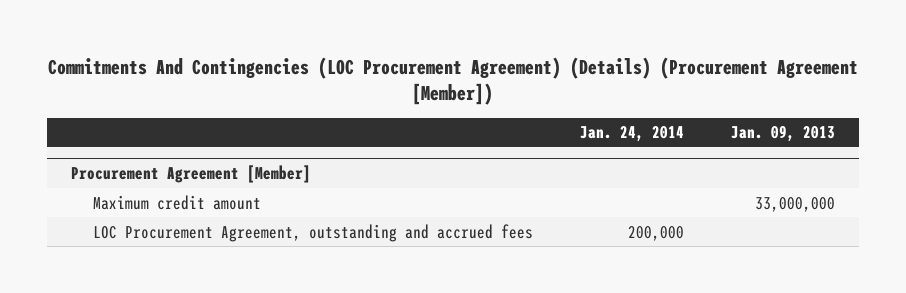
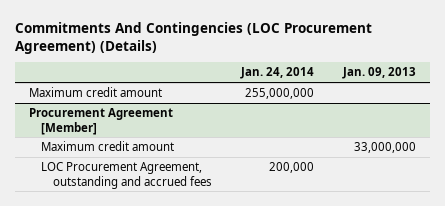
[48,56,859,106] Commitments And Contingencies (LOC Procurement Agreement) (Details) (Procurement Agreement [Member]) -> [14,21,372,54] Commitments And Contingencies (LOC Procurement Agreement) (Details)
none -> [29,87,163,98] Maximum credit amount

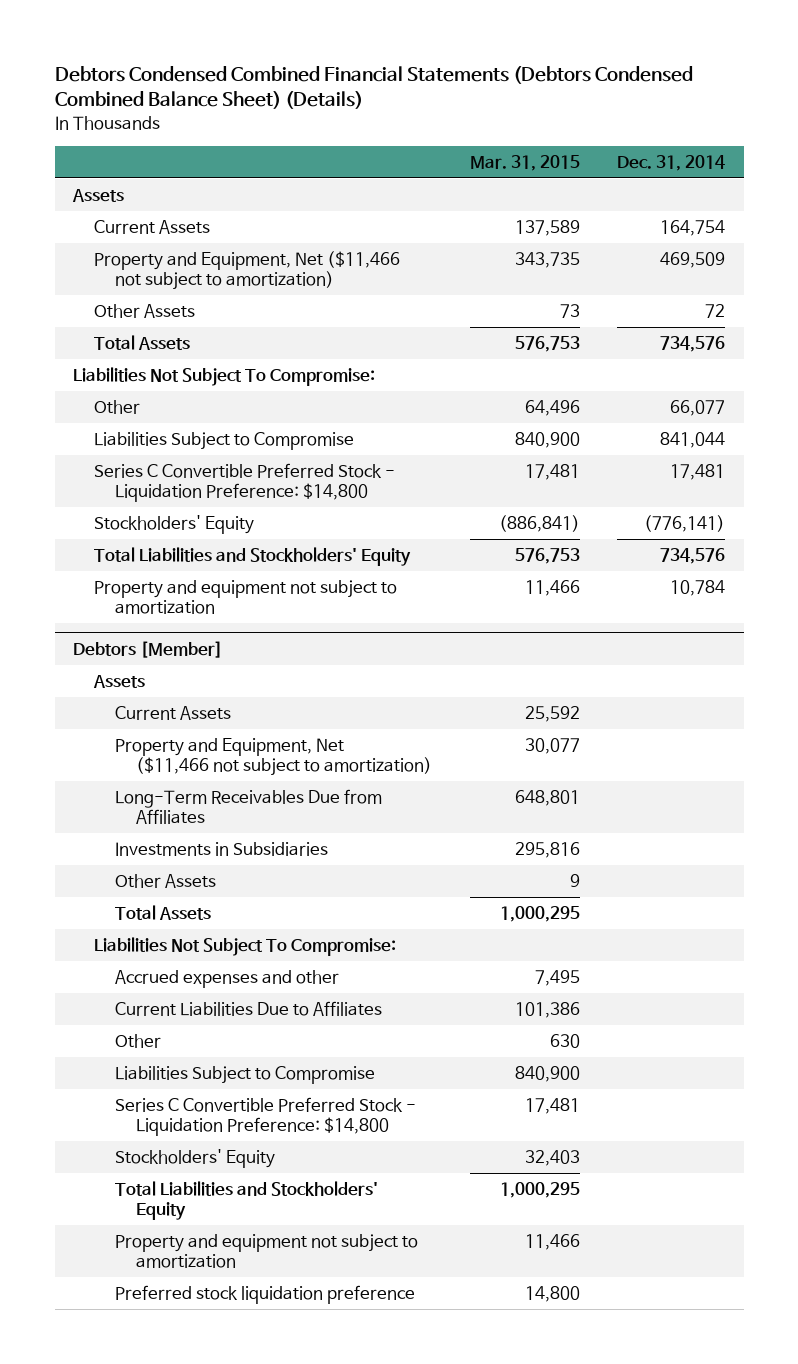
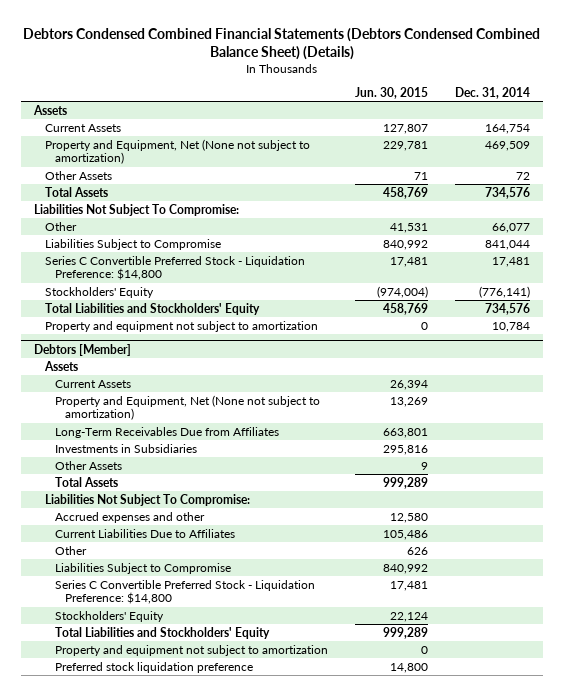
[469,154,580,171] Mar. 31, 2015 -> none
none -> [354,87,428,100] Jun. 30, 2015
[94,251,401,290] Property and Equipment, Net ($11,466 not subject to amortization) -> [44,138,310,165] Property and Equipment, Net (None not subject to amortization)
[115,738,433,776] Property and Equipment, Net ($11,466 not subject to amortization) -> [54,394,320,421] Property and Equipment, Net (None not subject to amortization)

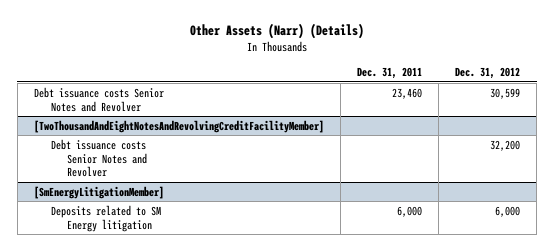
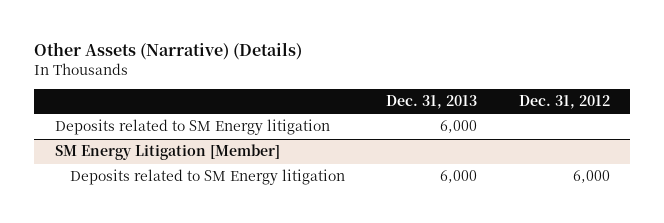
[189,23,364,40] Other Assets (Narr) (Details) -> [33,41,302,60] Other Assets (Narrative) (Details)
[356,67,422,80] Dec. 31, 2011 -> none
none -> [386,95,478,110] Dec. 31, 2013
[33,86,164,112] Debt issuance costs Senior Notes and Revolver -> none
[33,119,324,133] [TwoThousandAndEightNotesAndRevolvingCreditFacilityMember] -> none
[50,138,148,178] Debt issuance costs Senior Notes and Revolver -> none
none -> [54,119,330,136] Deposits related to SM Energy litigation
[33,185,164,199] [SmEnergyLitigationMember] -> [54,144,280,161] SM Energy Litigation [Member]

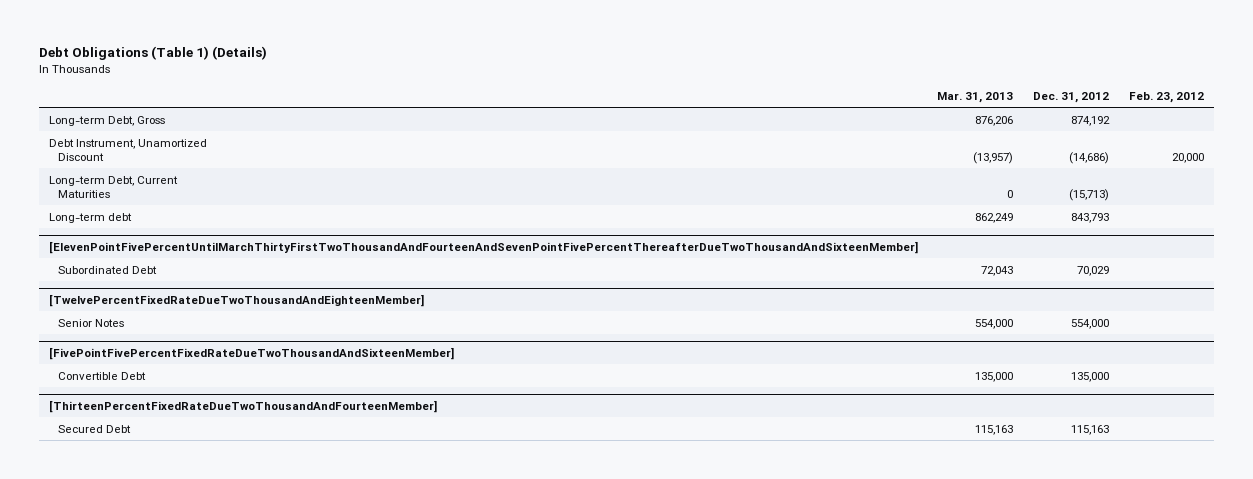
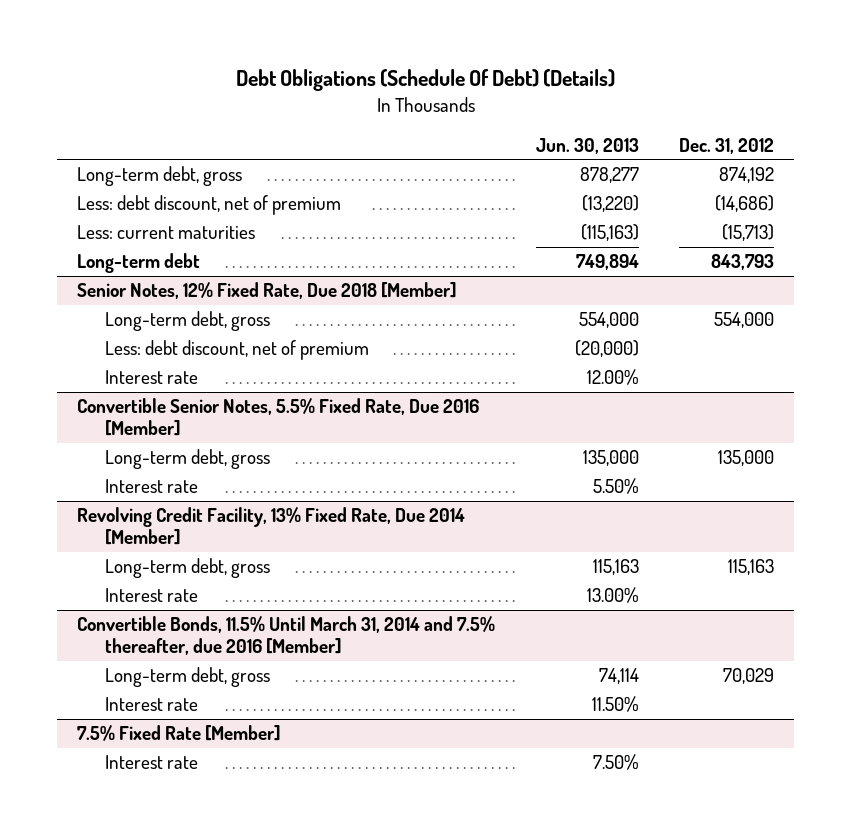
[38,45,267,60] Debt Obligations (Table 1) (Details) -> [235,69,615,92] Debt Obligations (Schedule Of Debt) (Details)
[937,91,1014,103] Mar. 31, 2013 -> none
[1129,91,1205,103] Feb. 23, 2012 -> none
none -> [535,137,639,154] Jun. 30, 2013
[48,115,165,126] Long-term Debt, Gross -> [77,166,243,187] Long-term debt, gross
[48,138,207,161] Debt Instrument, Unamortized Discount -> [77,195,342,216] Less: debt discount, net of premium
[48,175,178,198] Long-term Debt, Current Maturities -> [77,225,256,240] Less: current maturities
[48,240,918,254] [ElevenPointFivePercentUntilMarchThirtyFirstTwoThousandAndFourteenAndSevenPointFivePercentThereafterDueTwoThousandAndSixteenMember] -> none
[57,265,157,274] Subordinated Debt -> none
[48,293,424,307] [TwelvePercentFixedRateDueTwoThousandAndEighteenMember] -> none
[57,318,124,327] Senior Notes -> none
[48,346,454,360] [FivePointFivePercentFixedRateDueTwoThousandAndSixteenMember] -> none
[57,371,146,380] Convertible Debt -> none
[48,399,437,413] [ThirteenPercentFixedRateDueTwoThousandAndFourteenMember] -> none
[57,424,131,433] Secured Debt -> none
none -> [77,282,458,300] Senior Notes, 12% Fixed Rate, Due 2018 [Member]
none -> [104,311,270,332] Long-term debt, gross
none -> [104,340,369,361] Less: debt discount, net of premium
none -> [104,370,198,385] Interest rate
none -> [77,398,480,436] Convertible Senior Notes, 5.5% Fixed Rate, Due 2016 [Member]
none -> [104,449,270,470] Long-term debt, gross
none -> [104,479,198,494] Interest rate
none -> [77,507,466,545] Revolving Credit Facility, 13% Fixed Rate, Due 2014 [Member]
none -> [104,558,270,579] Long-term debt, gross
none -> [104,588,198,603] Interest rate
none -> [77,616,496,655] Convertible Bonds, 11.5% Until March 31, 2014 and 7.5% thereafter, due 2016 [Member]
none -> [104,667,270,688] Long-term debt, gross
none -> [104,697,198,712] Interest rate
none -> [77,725,282,742] 7.5% Fixed Rate [Member]
none -> [104,755,198,770] Interest rate

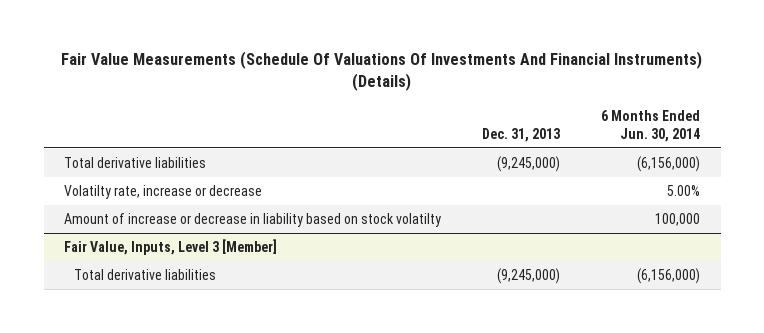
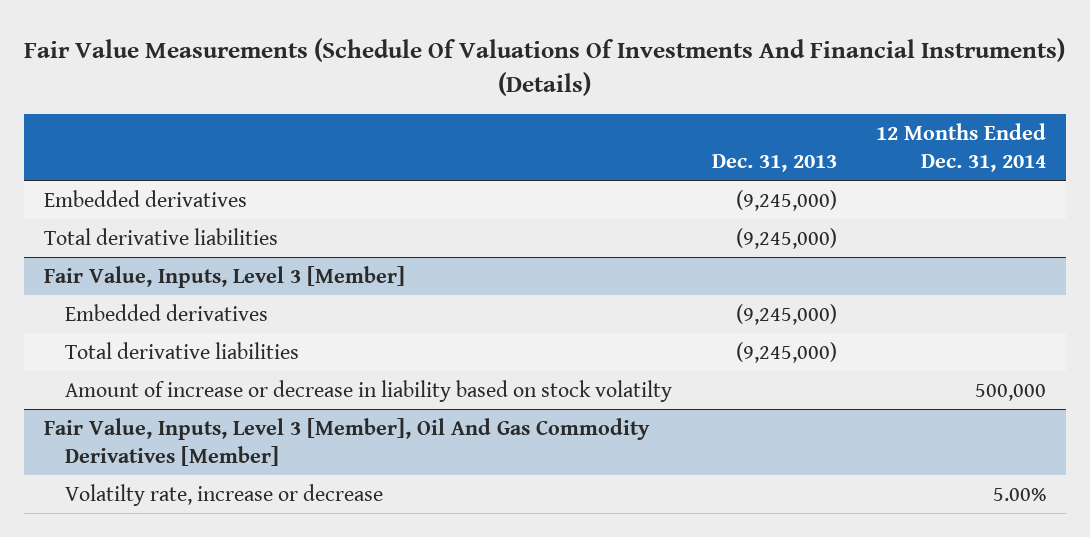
[601,109,701,142] 6 Months Ended Jun. 30, 2014 -> none
none -> [876,122,1047,172] 12 Months Ended Dec. 31, 2014
none -> [43,189,247,207] Embedded derivatives
[64,184,263,199] Volatilty rate, increase or decrease -> none
[64,212,442,227] Amount of increase or decrease in liability based on stock volatilty -> none
none -> [65,303,269,321] Embedded derivatives
none -> [65,379,673,402] Amount of increase or decrease in liability based on stock volatilty
none -> [43,417,650,467] Fair Value, Inputs, Level 3 [Member], Oil And Gas Commodity Derivatives [Member]
none -> [65,483,384,506] Volatilty rate, increase or decrease

